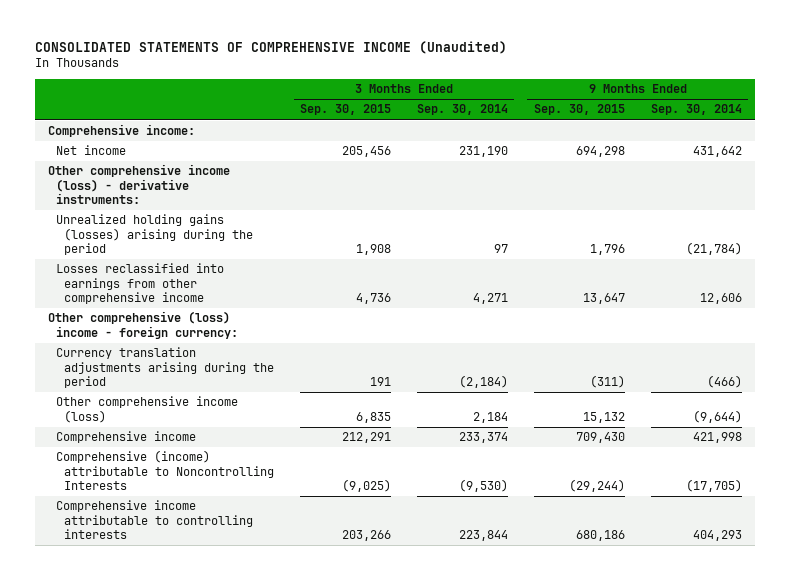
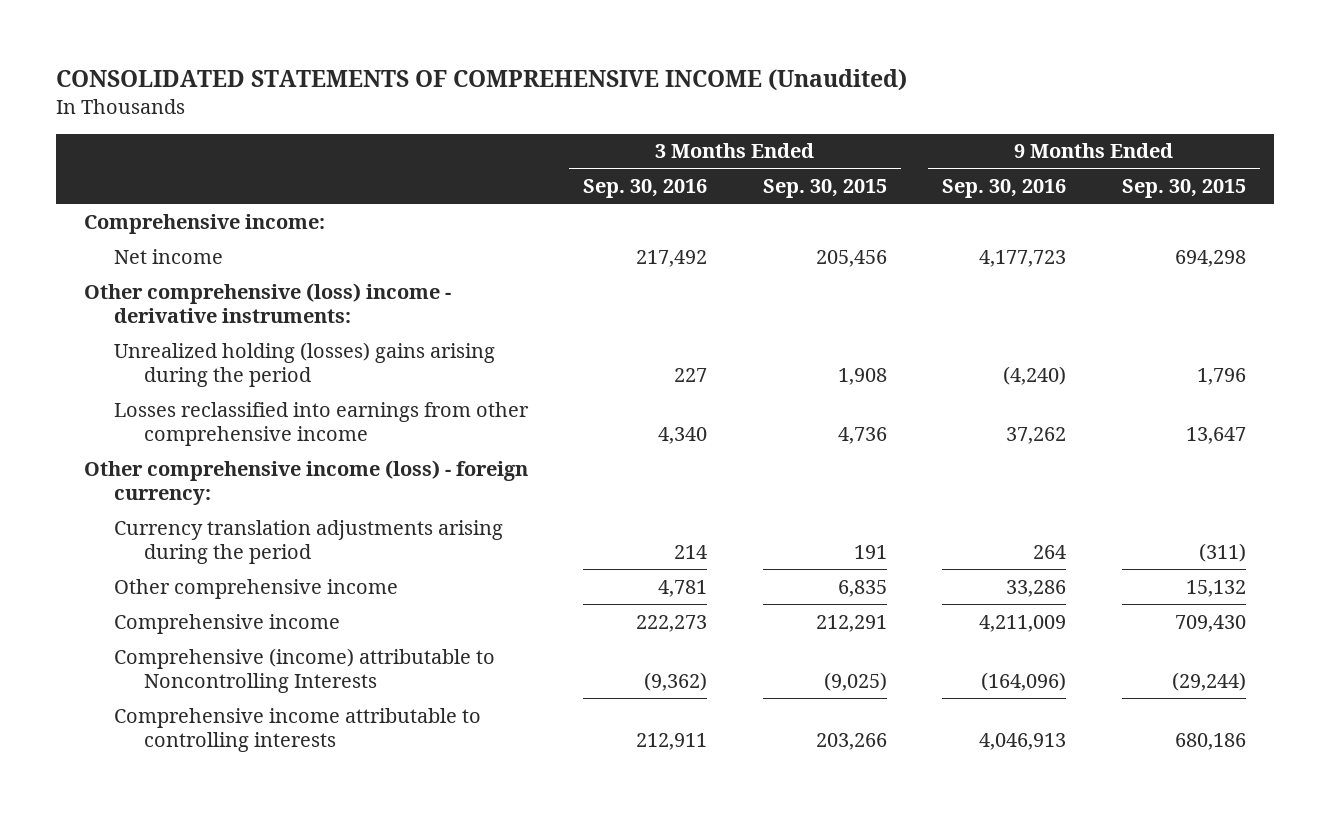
[417,104,509,116] Sep. 30, 2014 -> none
[650,104,742,116] Sep. 30, 2014 -> none
none -> [583,179,708,199] Sep. 30, 2016
none -> [942,179,1067,199] Sep. 30, 2016
[47,164,230,204] Other comprehensive income (loss) - derivative instruments: -> [83,282,451,324] Other comprehensive (loss) income - derivative instruments:
[55,214,254,255] Unrealized holding gains (losses) arising during the period -> [113,341,495,388] Unrealized holding (losses) gains arising during the period
[47,311,238,339] Other comprehensive (loss) income - foreign currency: -> [83,459,528,506] Other comprehensive income (loss) - foreign currency:
[55,396,238,423] Other comprehensive income (loss) -> [113,578,398,599] Other comprehensive income

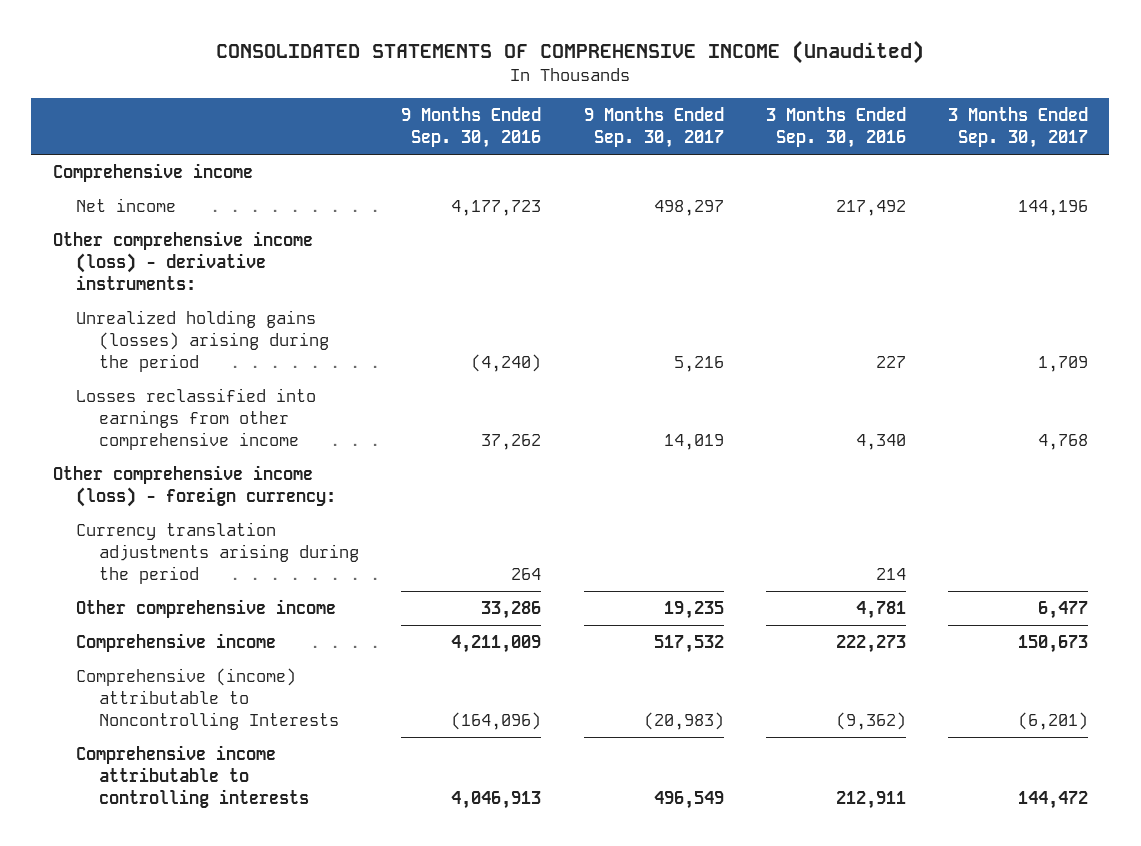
[762,179,887,199] Sep. 30, 2015 -> none
[1121,179,1246,199] Sep. 30, 2015 -> none
none -> [583,107,724,149] 9 Months Ended Sep. 30, 2017
none -> [948,107,1089,149] 3 Months Ended Sep. 30, 2017
[83,213,325,234] Comprehensive income: -> [52,162,253,182] Comprehensive income
[83,282,451,324] Other comprehensive (loss) income - derivative instruments: -> [52,230,313,290] Other comprehensive income (loss) - derivative instruments:
[113,341,495,388] Unrealized holding (losses) gains arising during the period -> [75,309,329,372] Unrealized holding gains (losses) arising during the period

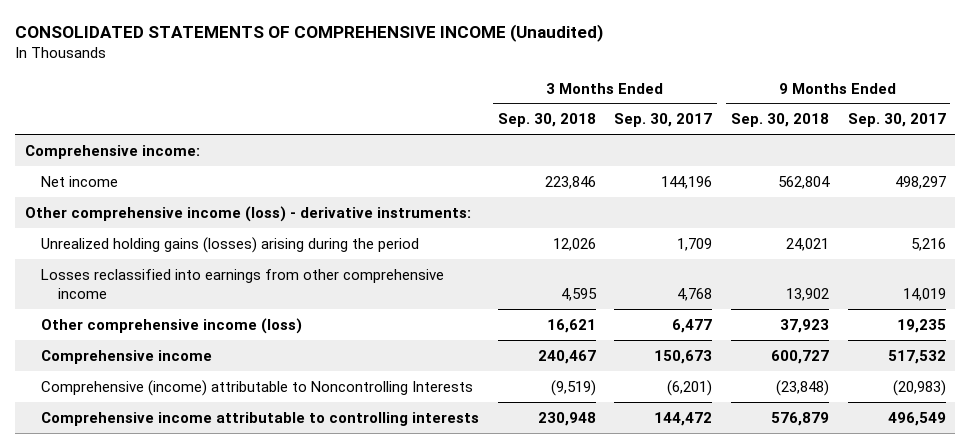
[401,107,542,149] 9 Months Ended Sep. 30, 2016 -> none
[765,107,906,149] 3 Months Ended Sep. 30, 2016 -> none
none -> [497,113,596,128] Sep. 30, 2018
none -> [731,113,830,128] Sep. 30, 2018
[52,162,253,182] Comprehensive income -> [24,144,200,159] Comprehensive income:
[52,464,336,507] Other comprehensive income (loss) - foreign currency: -> none
[75,521,359,584] Currency translation adjustments arising during the period -> none
[75,598,336,618] Other comprehensive income -> [41,317,303,334] Other comprehensive income (loss)

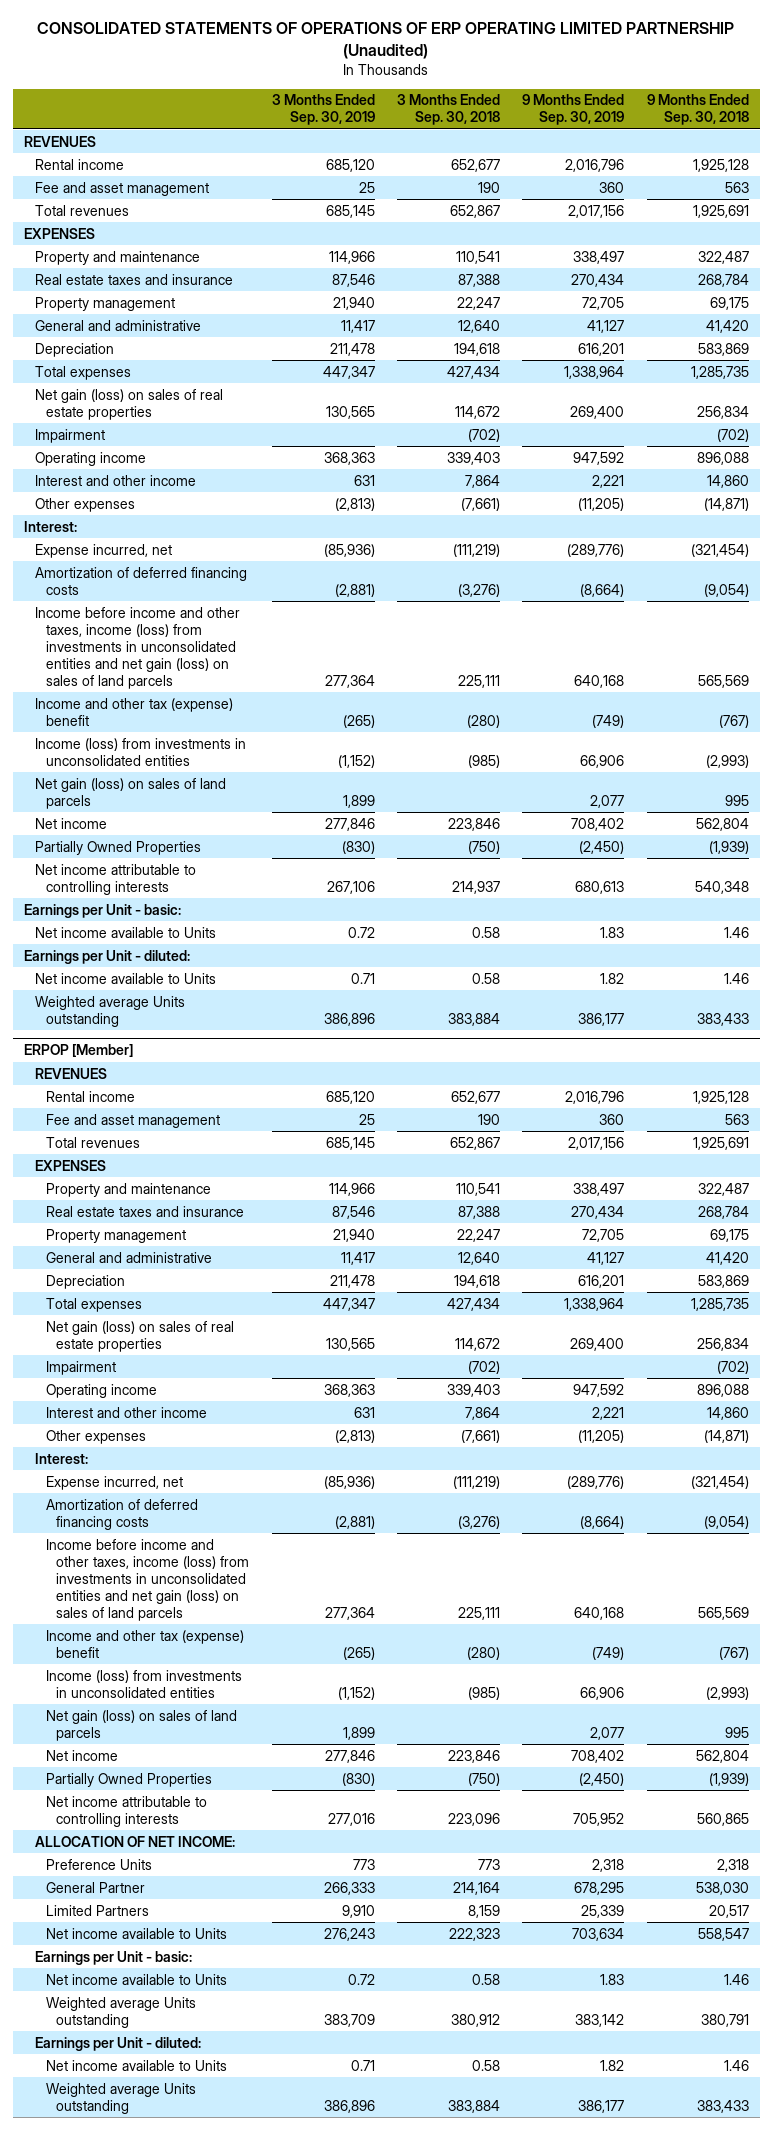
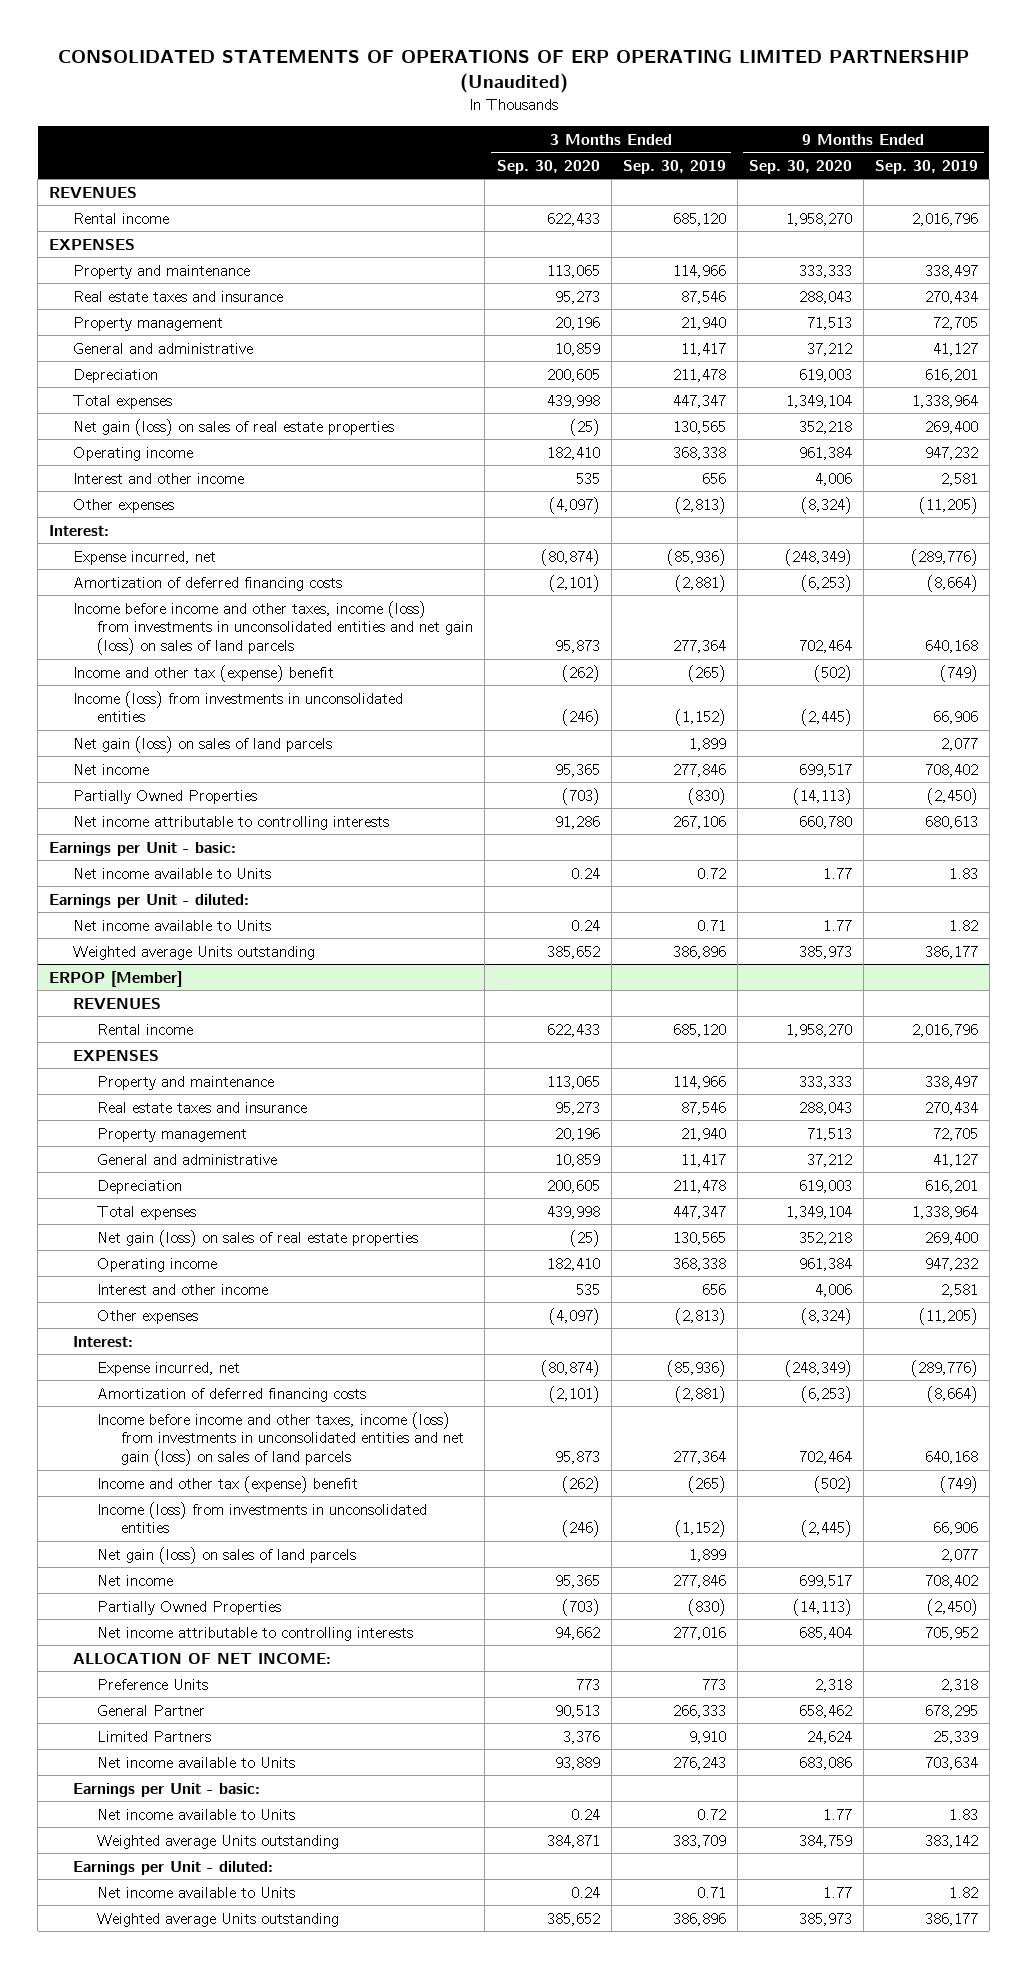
[397,94,501,126] 3 Months Ended Sep. 30, 2018 -> none
[646,94,749,126] 9 Months Ended Sep. 30, 2018 -> none
none -> [496,159,600,174] Sep. 30, 2020
none -> [748,159,852,174] Sep. 30, 2020
[34,181,209,196] Fee and asset management -> none
[34,204,129,216] Total revenues -> none
[34,428,105,443] Impairment -> none
[323,451,375,465] 368,363 -> [672,446,726,460] 368,338
[573,451,625,465] 947,592 -> [924,446,978,460] 947,232
[353,474,375,486] 631 -> [701,472,726,484] 656
[592,474,625,488] 2,221 -> [940,472,978,486] 2,581
[45,1113,220,1128] Fee and asset management -> none
[45,1136,140,1148] Total revenues -> none
[45,1360,116,1375] Impairment -> none
[323,1383,375,1397] 368,363 -> [672,1257,726,1271] 368,338
[573,1383,625,1397] 947,592 -> [924,1257,978,1271] 947,232
[353,1406,375,1418] 631 -> [701,1283,726,1295] 656
[592,1406,625,1420] 2,221 -> [940,1283,978,1297] 2,581

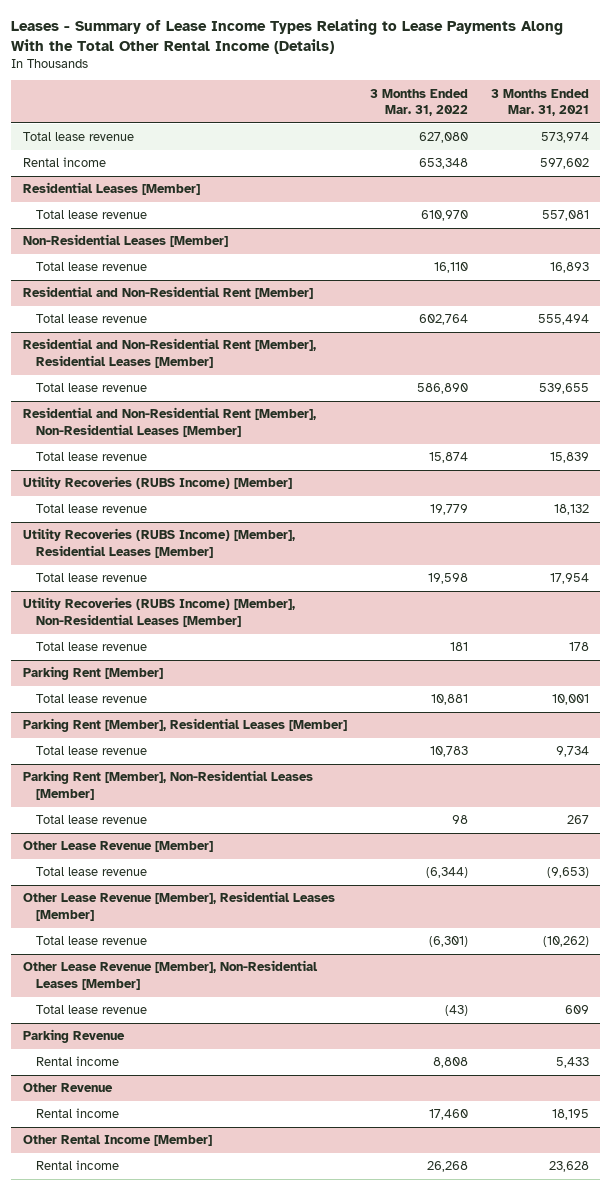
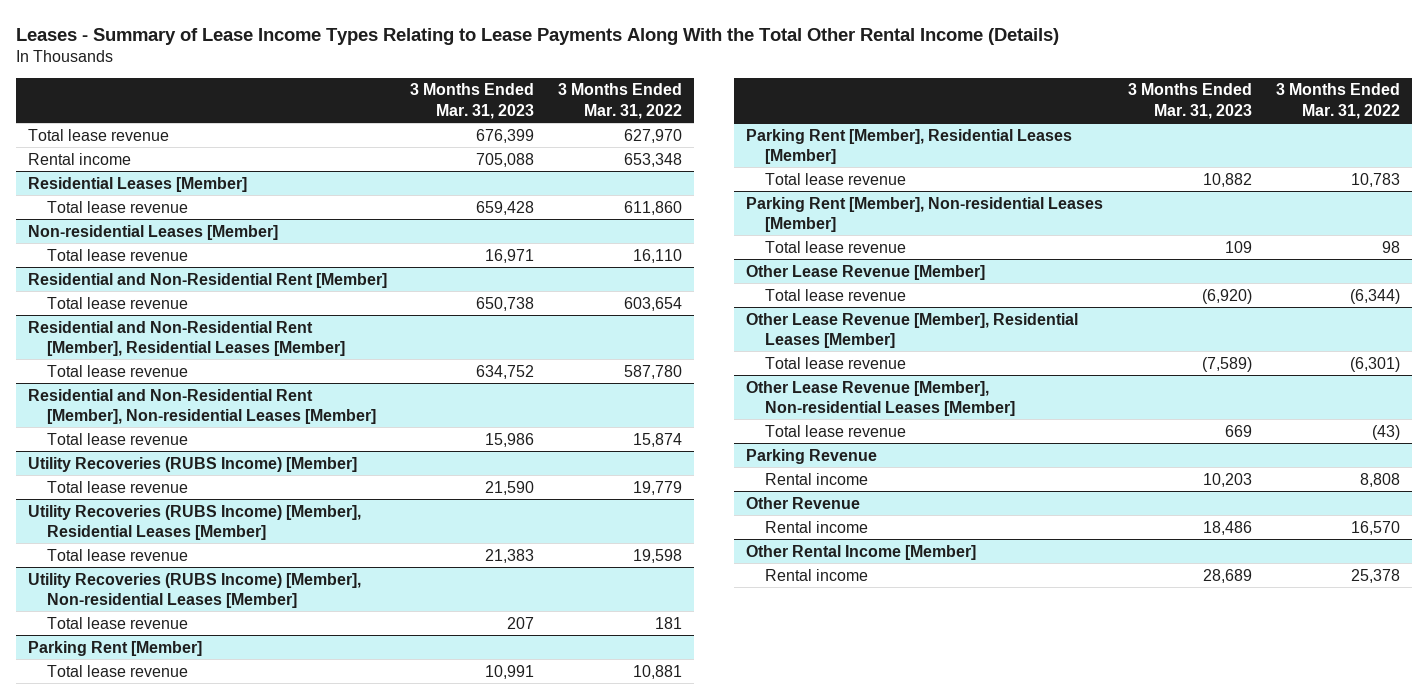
[490,88,589,116] 3 Months Ended Mar. 31, 2021 -> none
none -> [410,83,535,119] 3 Months Ended Mar. 31, 2023
[418,132,468,144] 627,080 -> [624,128,683,143] 627,970
[420,210,468,222] 610,970 -> [624,200,683,215] 611,860
[22,234,228,248] Non-Residential Leases [Member] -> [27,224,278,240] Non-residential Leases [Member]
[418,314,468,326] 602,764 -> [624,296,683,311] 603,654
[416,383,468,395] 586,890 -> [624,364,683,379] 587,780
[22,407,316,437] Residential and Non-Residential Rent [Member], Non-Residential Leases [Member] -> [27,388,376,424] Residential and Non-Residential Rent [Member], Non-residential Leases [Member]
[22,597,295,627] Utility Recoveries (RUBS Income) [Member], Non-Residential Leases [Member] -> [27,572,361,608] Utility Recoveries (RUBS Income) [Member], Non-residential Leases [Member]
[22,770,313,800] Parking Rent [Member], Non-Residential Leases [Member] -> [745,196,1103,232] Parking Rent [Member], Non-residential Leases [Member]
[22,960,318,990] Other Lease Revenue [Member], Non-Residential Leases [Member] -> [745,380,1015,416] Other Lease Revenue [Member], Non-residential Leases [Member]
[428,1109,468,1121] 17,460 -> [1351,520,1401,535] 16,570
[426,1161,468,1173] 26,268 -> [1351,568,1401,583] 25,378

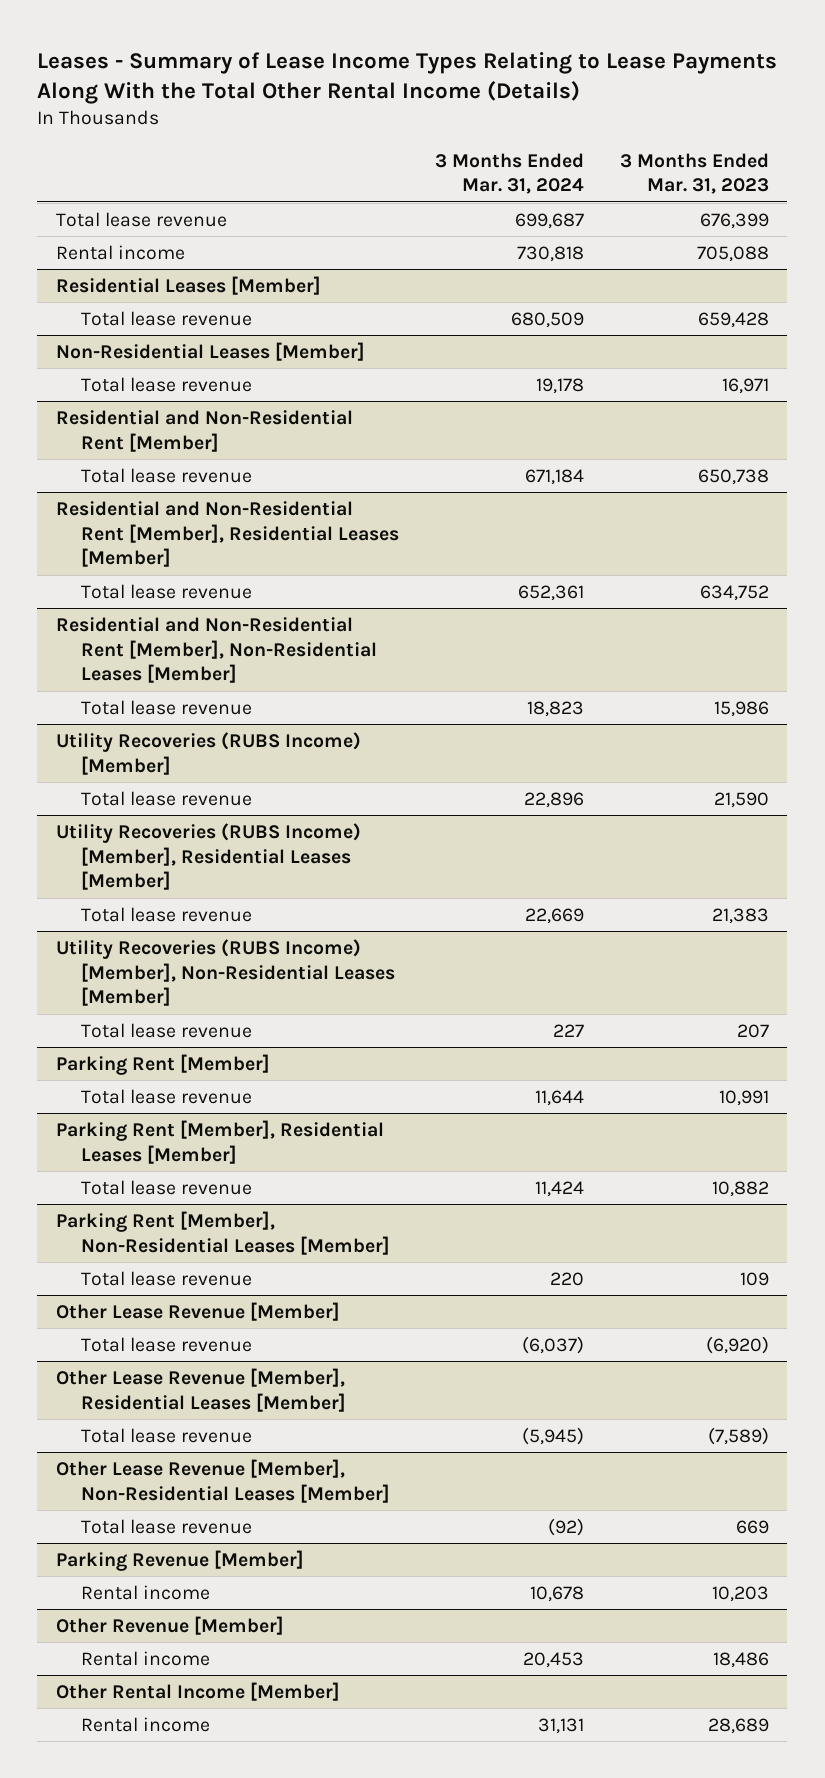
[558,83,683,119] 3 Months Ended Mar. 31, 2022 -> none
none -> [435,152,585,195] 3 Months Ended Mar. 31, 2024
[27,224,278,240] Non-residential Leases [Member] -> [55,341,365,361] Non-Residential Leases [Member]
[27,388,376,424] Residential and Non-Residential Rent [Member], Non-residential Leases [Member] -> [55,616,377,684] Residential and Non-Residential Rent [Member], Non-Residential Leases [Member]
[27,572,361,608] Utility Recoveries (RUBS Income) [Member], Non-residential Leases [Member] -> [55,938,395,1007] Utility Recoveries (RUBS Income) [Member], Non-Residential Leases [Member]
[745,196,1103,232] Parking Rent [Member], Non-residential Leases [Member] -> [55,1210,390,1255] Parking Rent [Member], Non-Residential Leases [Member]
[745,380,1015,416] Other Lease Revenue [Member], Non-residential Leases [Member] -> [55,1458,390,1503] Other Lease Revenue [Member], Non-Residential Leases [Member]
[745,448,877,464] Parking Revenue -> [55,1549,304,1571] Parking Revenue [Member]
[745,496,860,509] Other Revenue -> [55,1615,284,1635] Other Revenue [Member]

